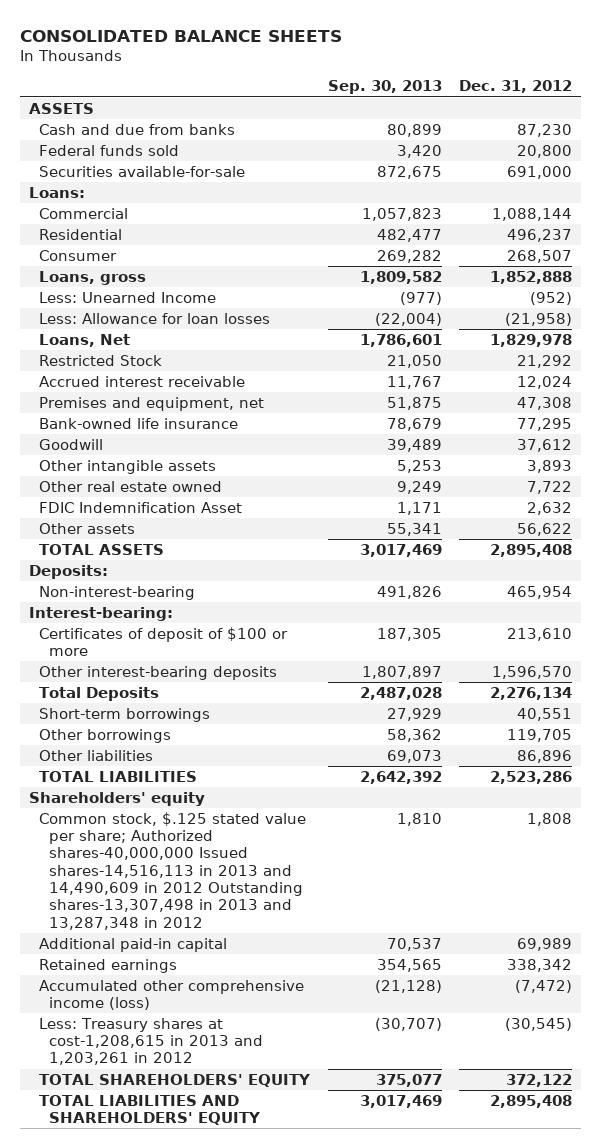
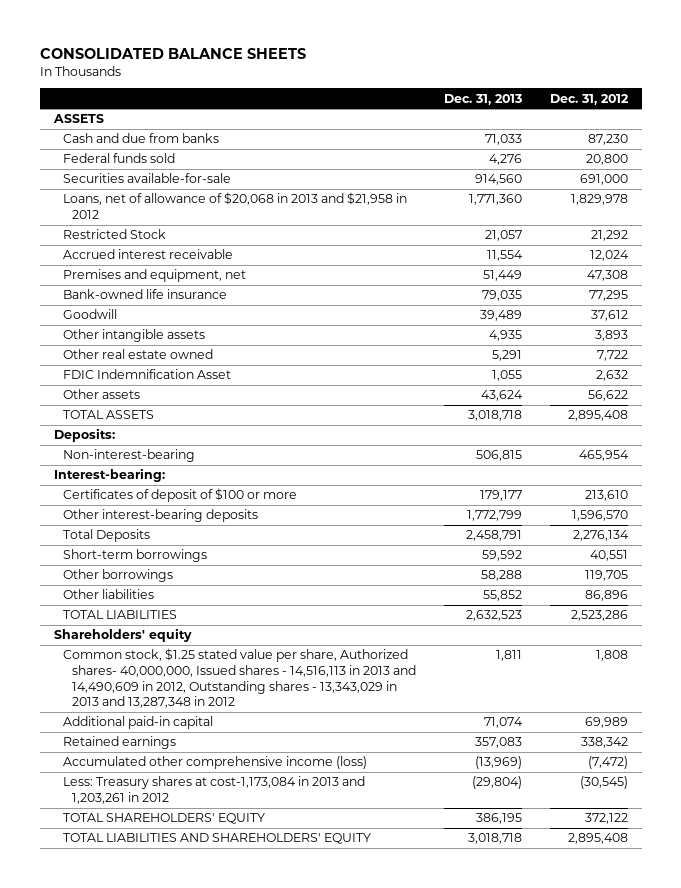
[327,80,442,95] Sep. 30, 2013 -> none
none -> [443,93,522,105] Dec. 31, 2013
[28,186,85,198] Loans: -> none
[38,207,128,219] Commercial -> none
[38,228,122,240] Residential -> none
[38,249,117,261] Consumer -> none
[38,270,146,285] Loans, gross -> none
[38,291,216,303] Less: Unearned Income -> none
[38,312,270,324] Less: Allowance for loan losses -> none
[38,333,130,347] Loans, Net -> [62,192,407,220] Loans, net of allowance of $20,068 in 2013 and $21,958 in 2012
[38,811,306,930] Common stock, $.125 stated value per share; Authorized shares-40,000,000 Issued shares-14,516,113 in 2013 and 14,490,609 in 2012 Outstanding shares-13,307,498 in 2013 and 13,287,348 in 2012 -> [62,648,416,709] Common stock, $1.25 stated value per share, Authorized shares- 40,000,000, Issued shares - 14,516,113 in 2013 and 14,490,609 in 2012, Outstanding shares - 13,343,029 in 2013 and 13,287,348 in 2012
[38,1017,263,1066] Less: Treasury shares at cost-1,208,615 in 2013 and 1,203,261 in 2012 -> [62,776,365,805] Less: Treasury shares at cost-1,173,084 in 2013 and 1,203,261 in 2012

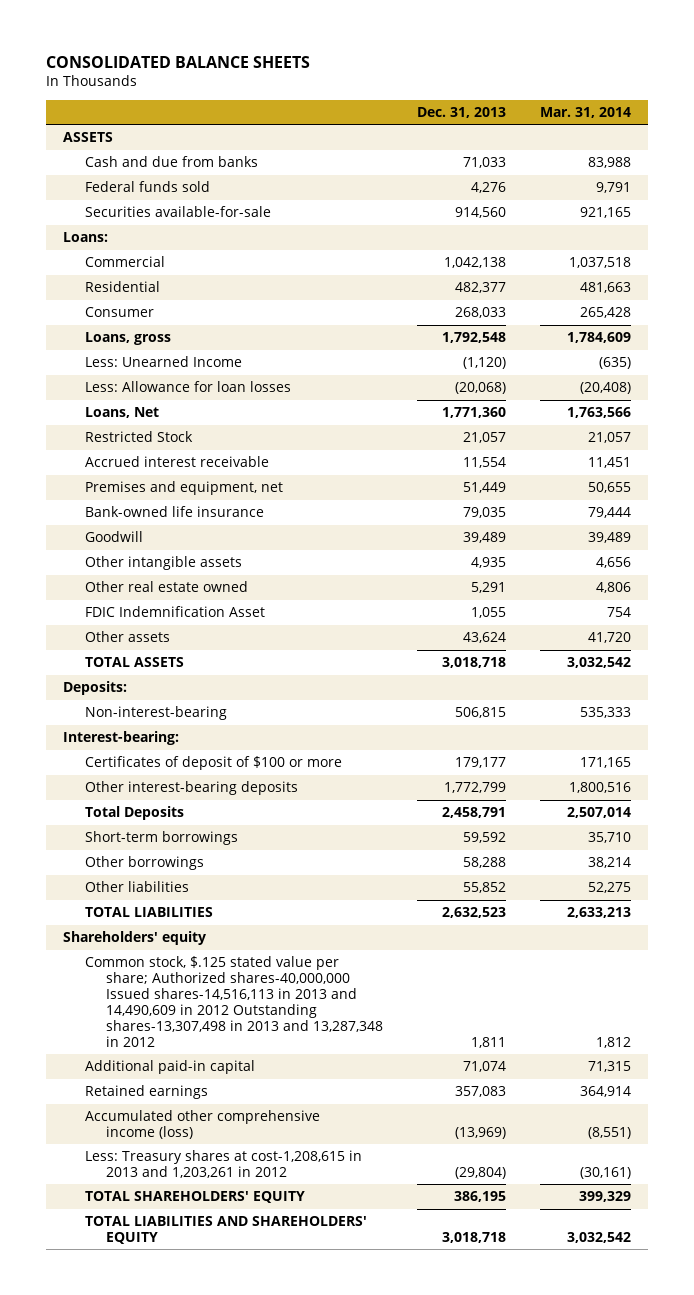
[549,93,629,105] Dec. 31, 2012 -> none
none -> [539,106,631,118] Mar. 31, 2014
none -> [63,232,109,243] Loans:
none -> [84,256,165,268] Commercial
none -> [84,281,160,293] Residential
none -> [84,307,154,318] Consumer
none -> [84,332,171,346] Loans, gross
none -> [84,356,242,368] Less: Unearned Income
none -> [84,381,291,393] Less: Allowance for loan losses
[62,192,407,220] Loans, net of allowance of $20,068 in 2013 and $21,958 in 2012 -> [84,407,159,419] Loans, Net
[62,648,416,709] Common stock, $1.25 stated value per share, Authorized shares- 40,000,000, Issued shares - 14,516,113 in 2013 and 14,490,609 in 2012, Outstanding shares - 13,343,029 in 2013 and 13,287,348 in 2012 -> [84,956,384,1047] Common stock, $.125 stated value per share; Authorized shares-40,000,000 Issued shares-14,516,113 in 2013 and 14,490,609 in 2012 Outstanding shares-13,307,498 in 2013 and 13,287,348 in 2012
[62,776,365,805] Less: Treasury shares at cost-1,173,084 in 2013 and 1,203,261 in 2012 -> [84,1150,362,1179] Less: Treasury shares at cost-1,208,615 in 2013 and 1,203,261 in 2012

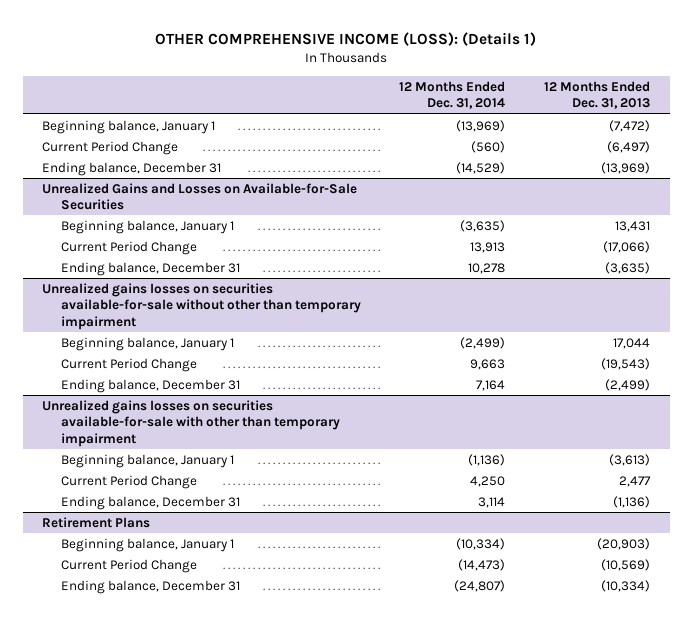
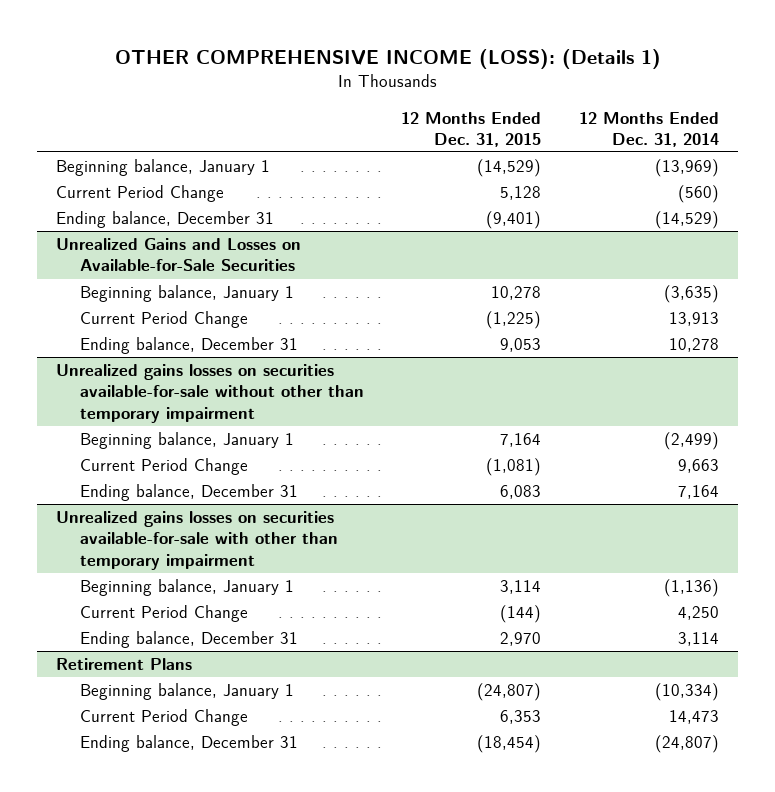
[544,80,651,110] 12 Months Ended Dec. 31, 2013 -> none
none -> [401,111,542,147] 12 Months Ended Dec. 31, 2015
[458,558,506,571] (14,473) -> [669,710,720,725] 14,473

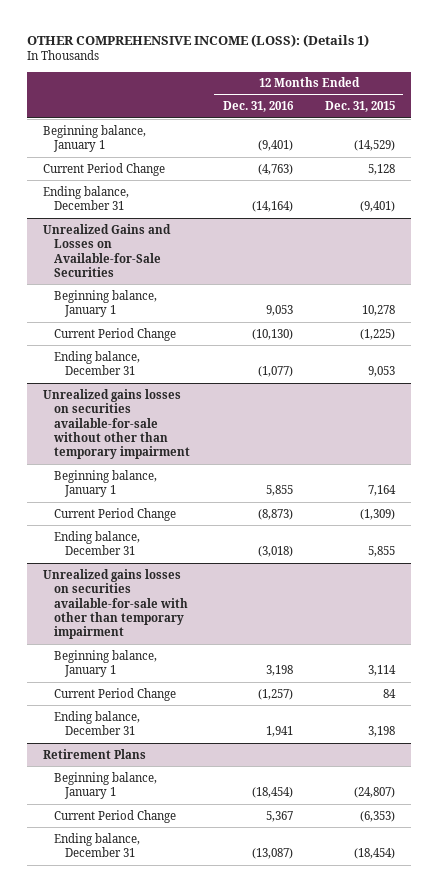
[579,111,720,147] 12 Months Ended Dec. 31, 2014 -> none
none -> [222,101,294,113] Dec. 31, 2016
[486,458,542,477] (1,081) -> [359,508,395,520] (1,309)
[500,485,542,500] 6,083 -> [367,546,395,558] 5,855
[500,605,542,624] (144) -> [382,688,396,698] 84
[500,632,542,647] 2,970 -> [367,726,395,738] 3,198
[500,710,542,725] 6,353 -> [359,810,395,822] (6,353)

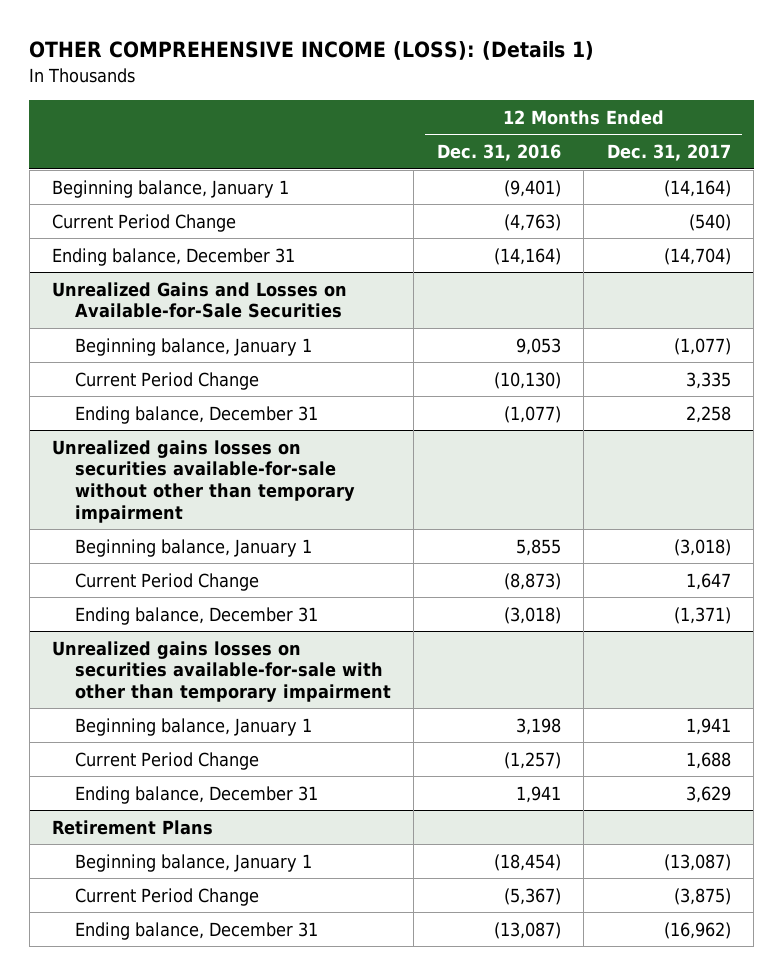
[324,101,395,113] Dec. 31, 2015 -> none
none -> [606,144,731,162] Dec. 31, 2017
[265,810,293,822] 5,367 -> [503,887,561,905] (5,367)

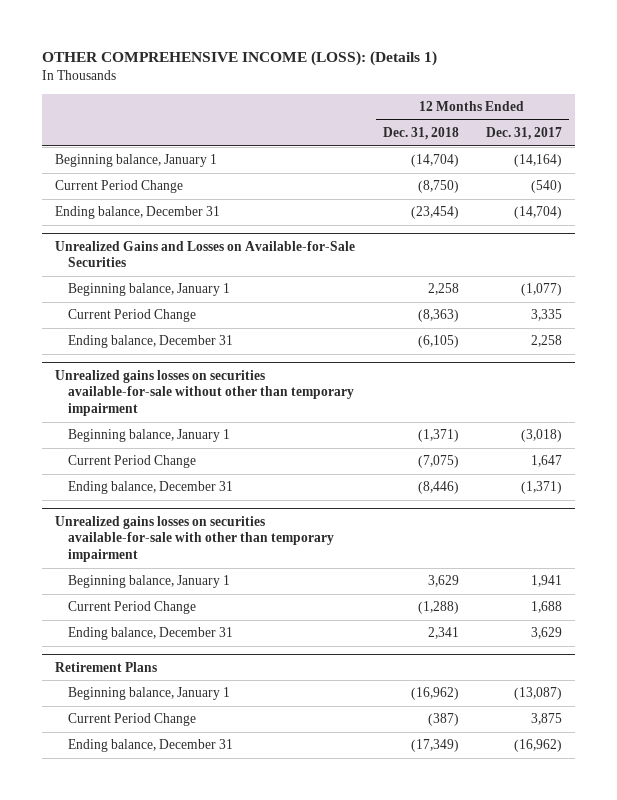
[436,144,561,162] Dec. 31, 2016 -> none
none -> [382,127,459,141] Dec. 31, 2018
[673,887,731,905] (3,875) -> [530,713,562,726] 3,875

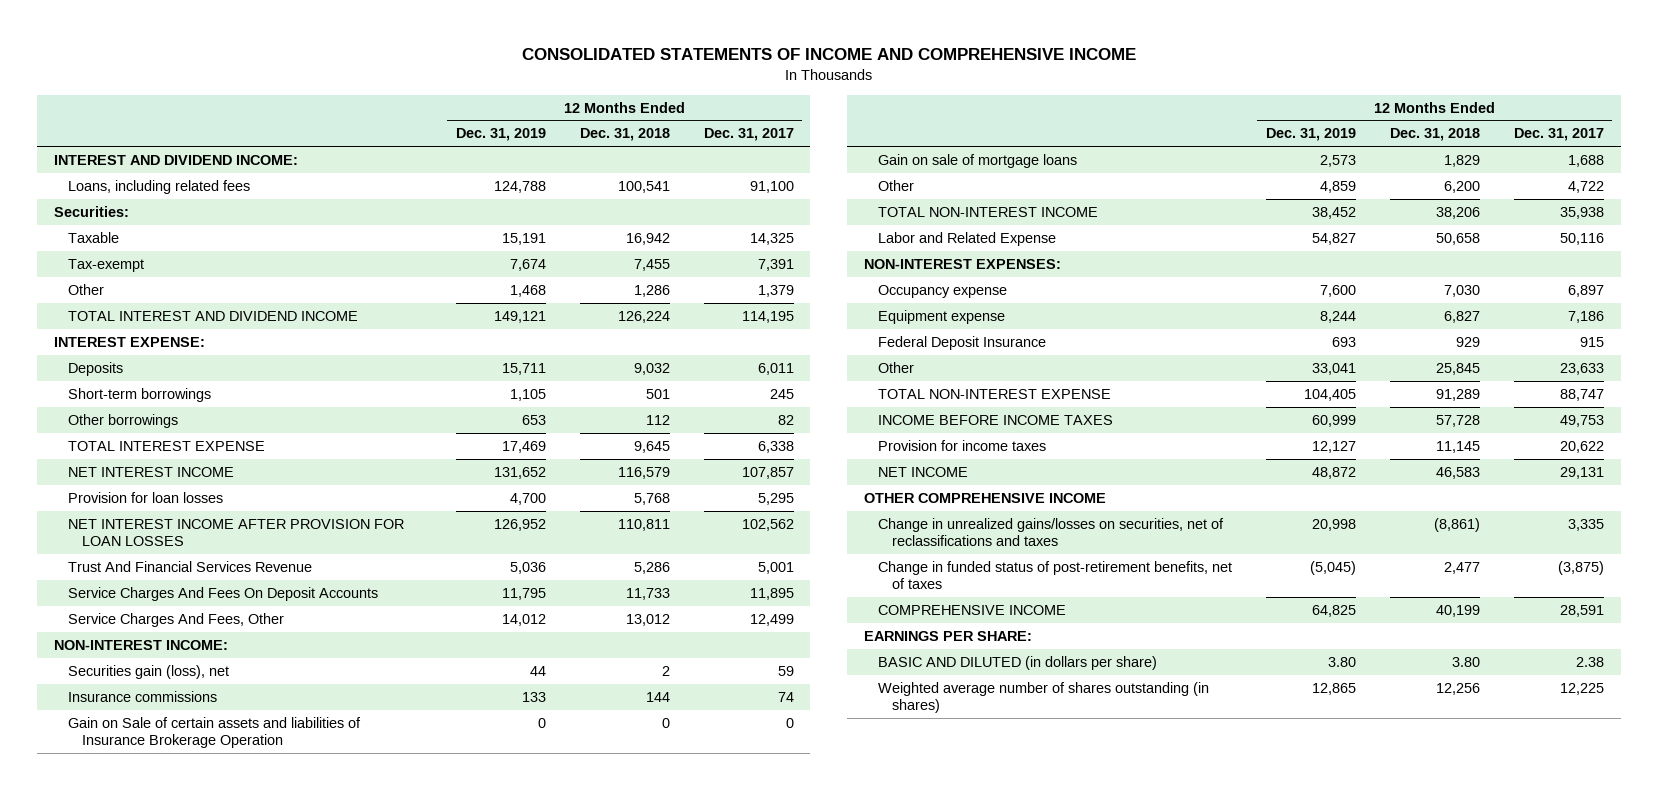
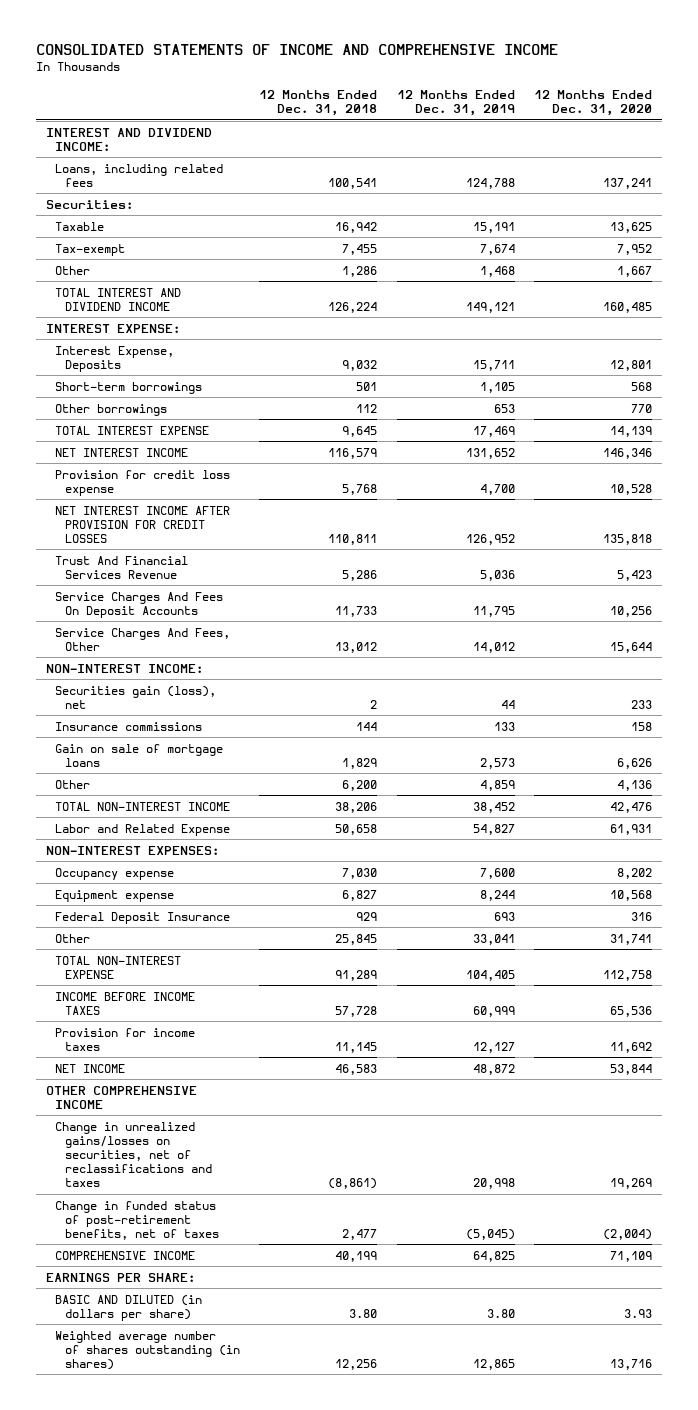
[703,128,794,142] Dec. 31, 2017 -> none
none -> [533,90,652,117] 12 Months Ended Dec. 31, 2020
[67,361,123,376] Deposits -> [55,345,175,372] Interest Expense, Deposits
[67,491,223,503] Provision for loan losses -> [55,469,231,496] Provision for credit loss expense
[67,518,404,547] NET INTEREST INCOME AFTER PROVISION FOR LOAN LOSSES -> [55,505,231,543] NET INTEREST INCOME AFTER PROVISION FOR CREDIT LOSSES
[67,716,361,749] Gain on Sale of certain assets and liabilities of Insurance Brokerage Operation -> none

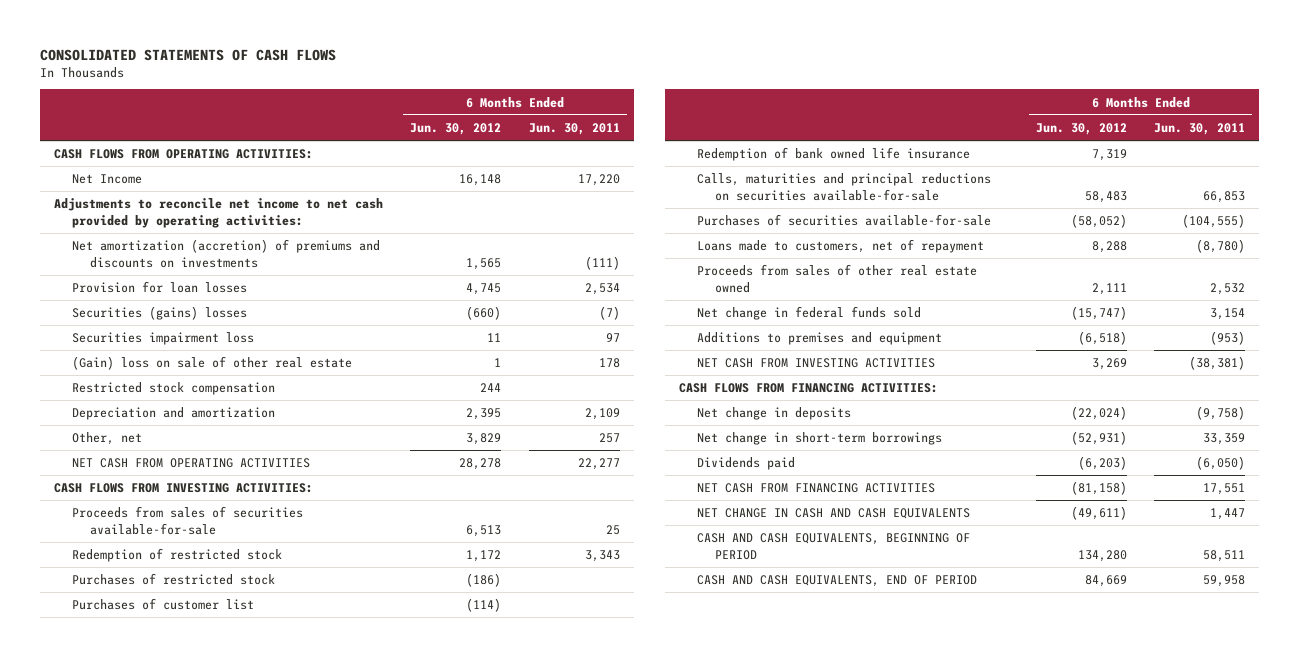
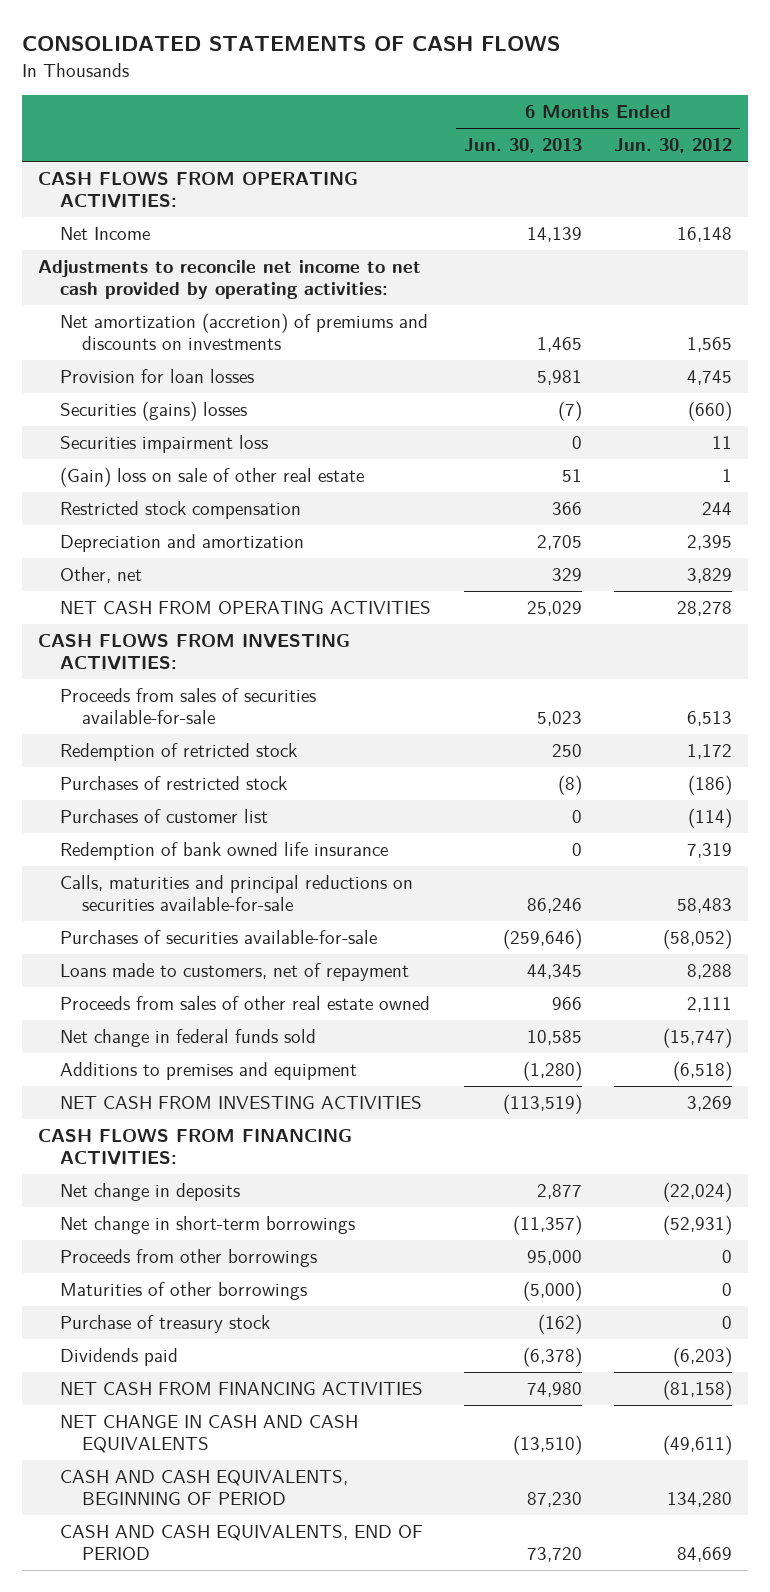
[528,122,620,135] Jun. 30, 2011 -> none
none -> [463,138,582,154] Jun. 30, 2013
[71,548,282,563] Redemption of restricted stock -> [60,742,298,761] Redemption of retricted stock
none -> [60,1248,318,1267] Proceeds from other borrowings
none -> [60,1281,308,1300] Maturities of other borrowings
none -> [60,1314,271,1333] Purchase of treasury stock

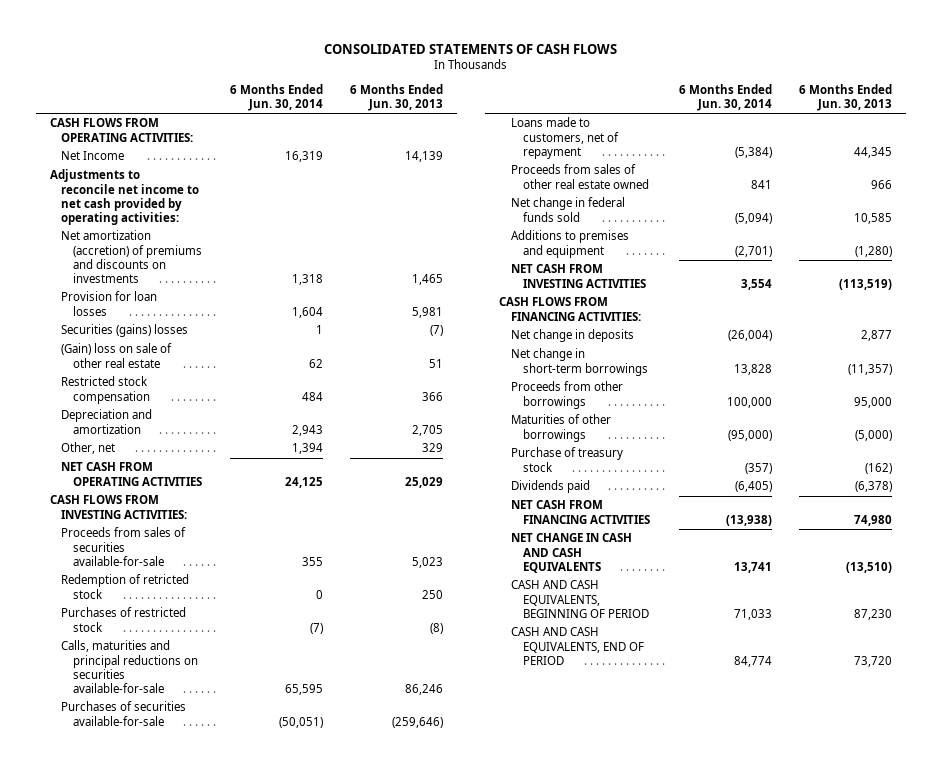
[614,138,733,154] Jun. 30, 2012 -> none
none -> [229,84,323,112] 6 Months Ended Jun. 30, 2014
[60,434,269,453] Securities impairment loss -> none
[60,808,269,823] Purchases of customer list -> none
[60,841,389,860] Redemption of bank owned life insurance -> none

